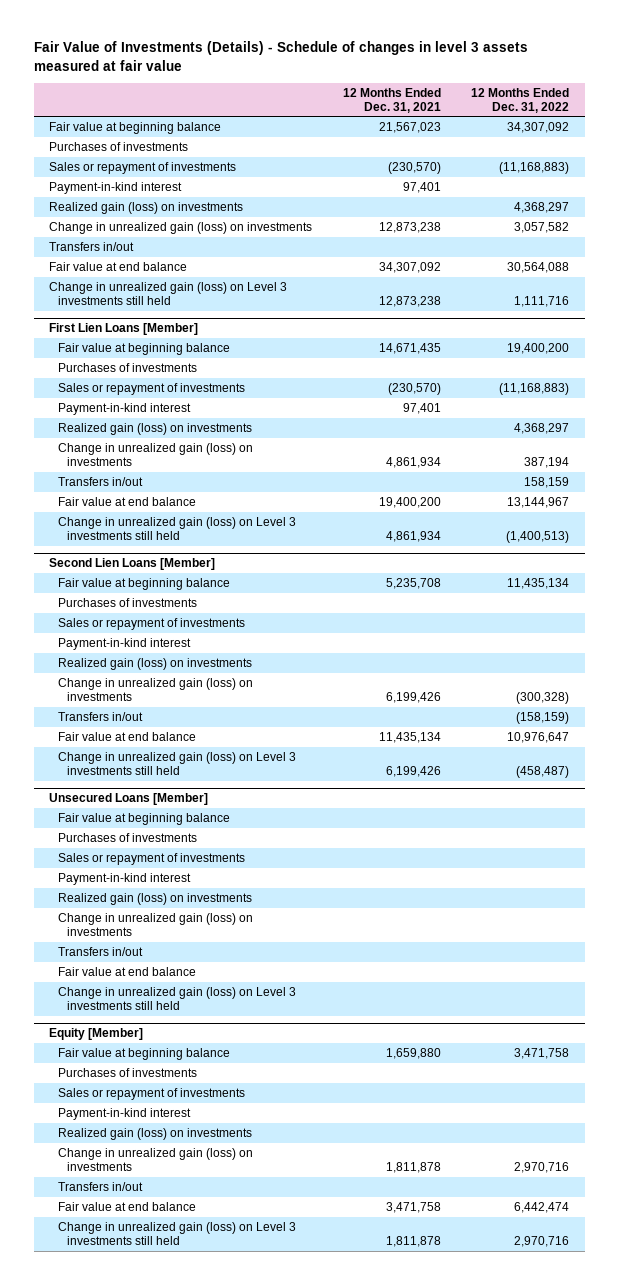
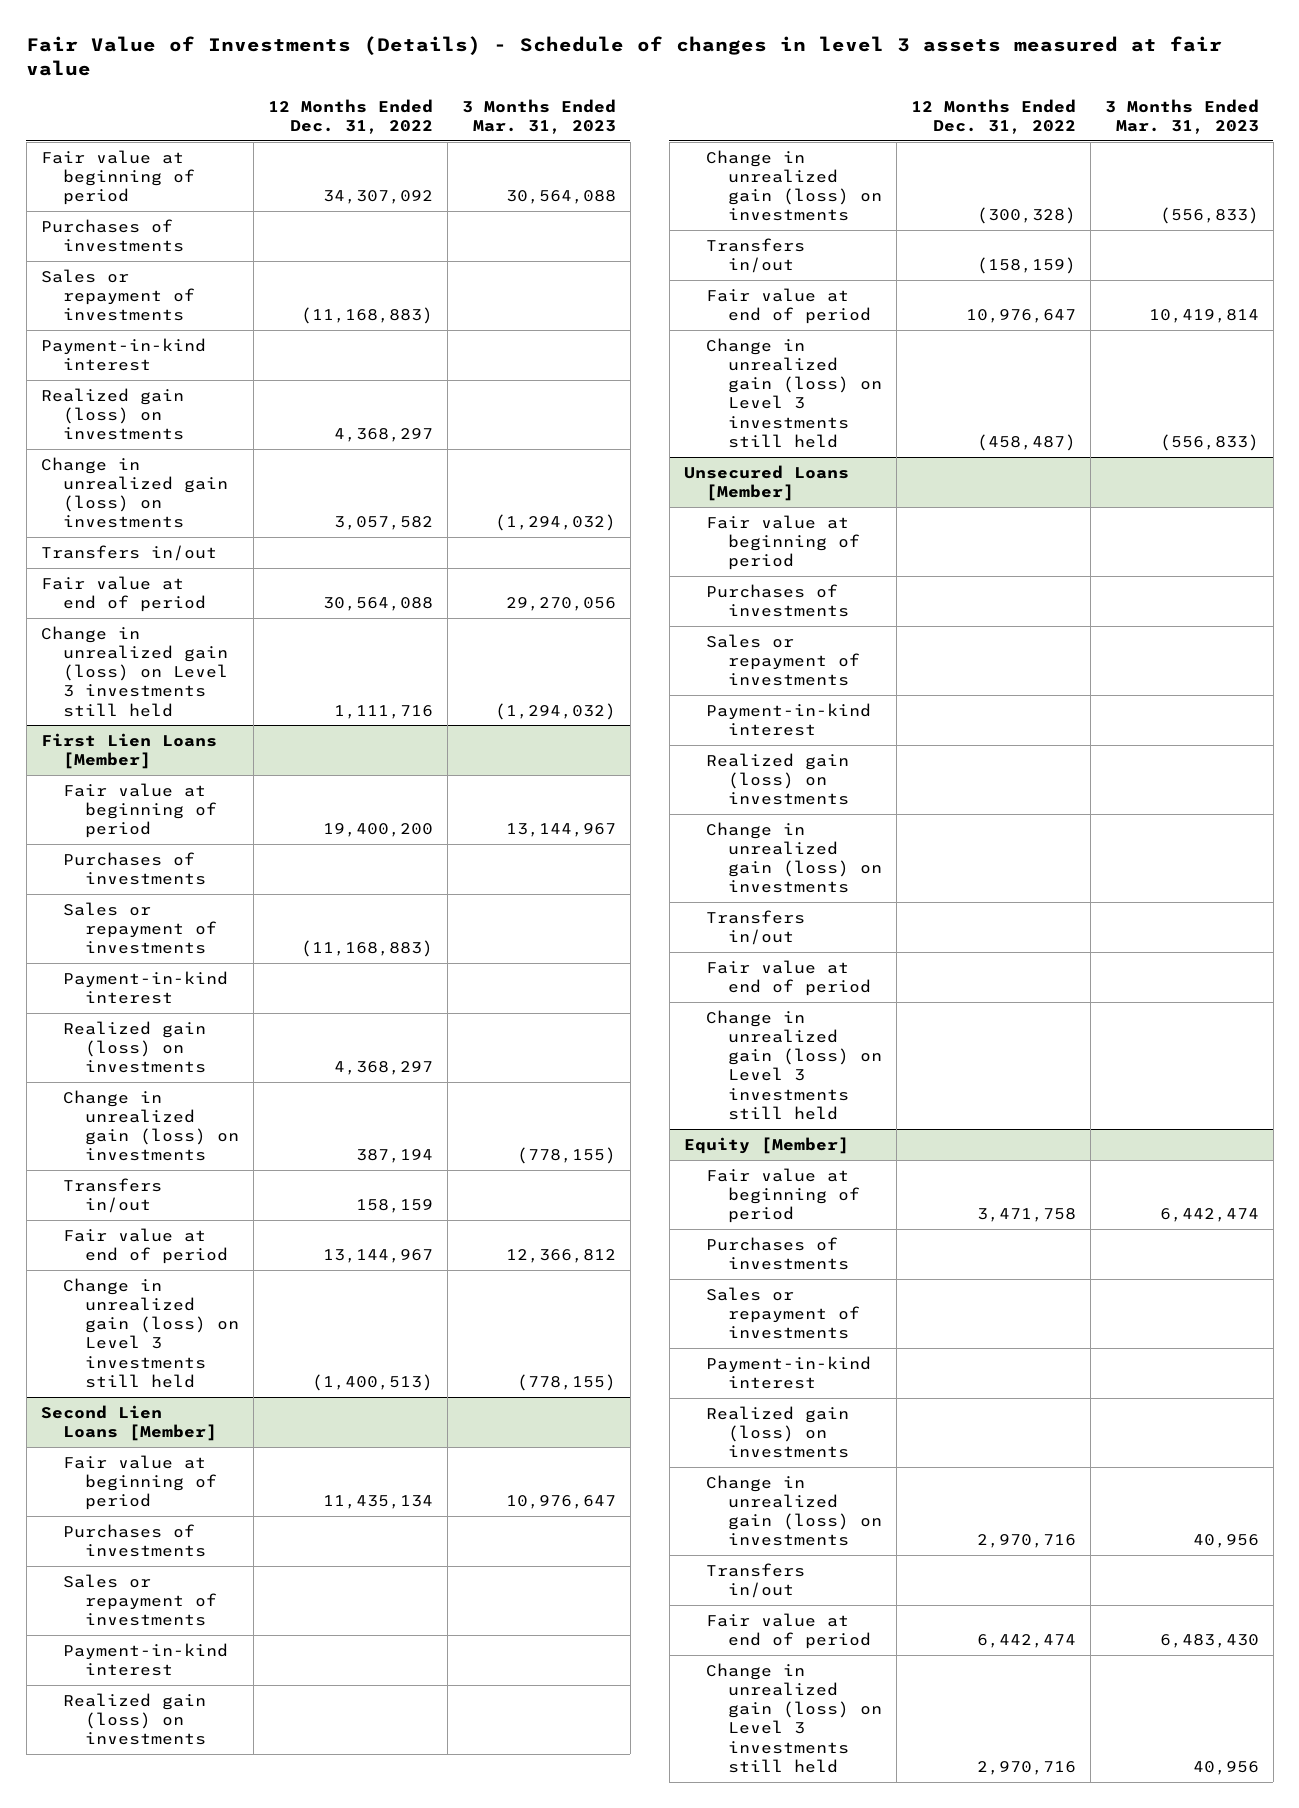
[342,87,441,113] 12 Months Ended Dec. 31, 2021 -> none
none -> [461,98,616,134] 3 Months Ended Mar. 31, 2023
[48,121,221,134] Fair value at beginning balance -> [40,149,195,206] Fair value at beginning of period
[48,261,187,271] Fair value at end balance -> [40,575,206,613] Fair value at end of period
[58,342,231,355] Fair value at beginning balance -> [62,782,218,839] Fair value at beginning of period
[58,496,197,506] Fair value at end balance -> [62,1227,229,1265] Fair value at end of period
[58,577,231,590] Fair value at beginning balance -> [62,1454,218,1511] Fair value at beginning of period
[58,731,197,741] Fair value at end balance -> [706,287,872,325] Fair value at end of period
[58,812,231,825] Fair value at beginning balance -> [706,514,861,571] Fair value at beginning of period
[58,966,197,976] Fair value at end balance -> [706,959,872,997] Fair value at end of period
[58,1047,231,1060] Fair value at beginning balance -> [706,1167,861,1224] Fair value at beginning of period
[58,1201,197,1211] Fair value at end balance -> [706,1612,872,1650] Fair value at end of period

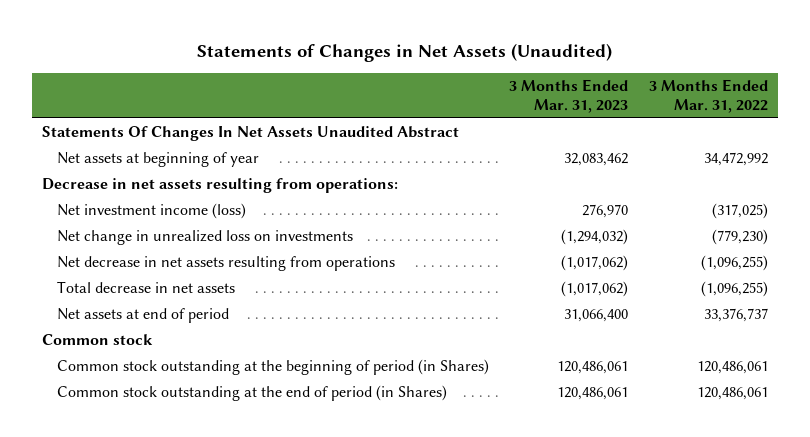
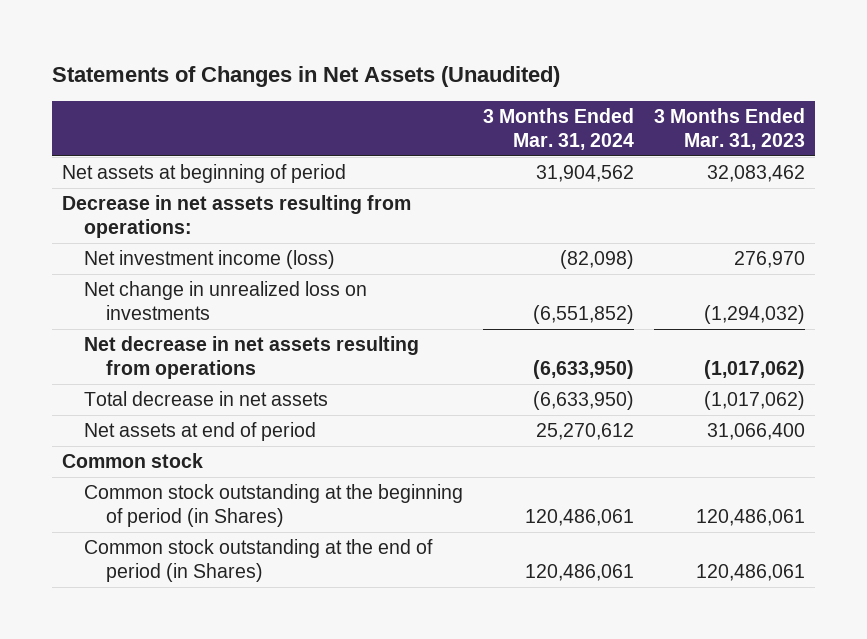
[648,79,768,114] 3 Months Ended Mar. 31, 2022 -> none
none -> [483,108,635,150] 3 Months Ended Mar. 31, 2024
[42,126,460,142] Statements Of Changes In Net Assets Unaudited Abstract -> none
[57,152,260,168] Net assets at beginning of year -> [61,164,346,184] Net assets at beginning of period

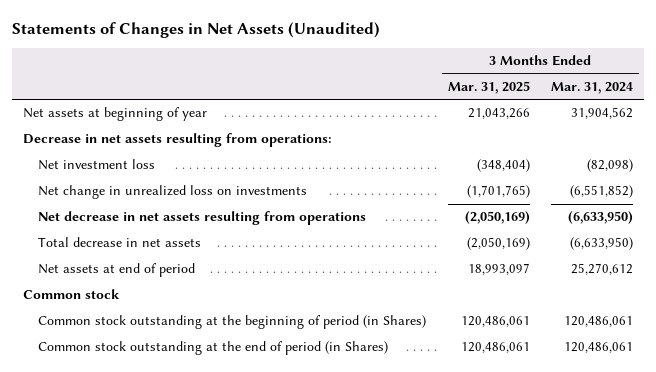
[654,108,806,150] 3 Months Ended Mar. 31, 2023 -> none
none -> [447,80,530,94] Mar. 31, 2025
[61,164,346,184] Net assets at beginning of period -> [22,107,207,122] Net assets at beginning of year
[84,250,336,270] Net investment income (loss) -> [37,159,155,171] Net investment loss

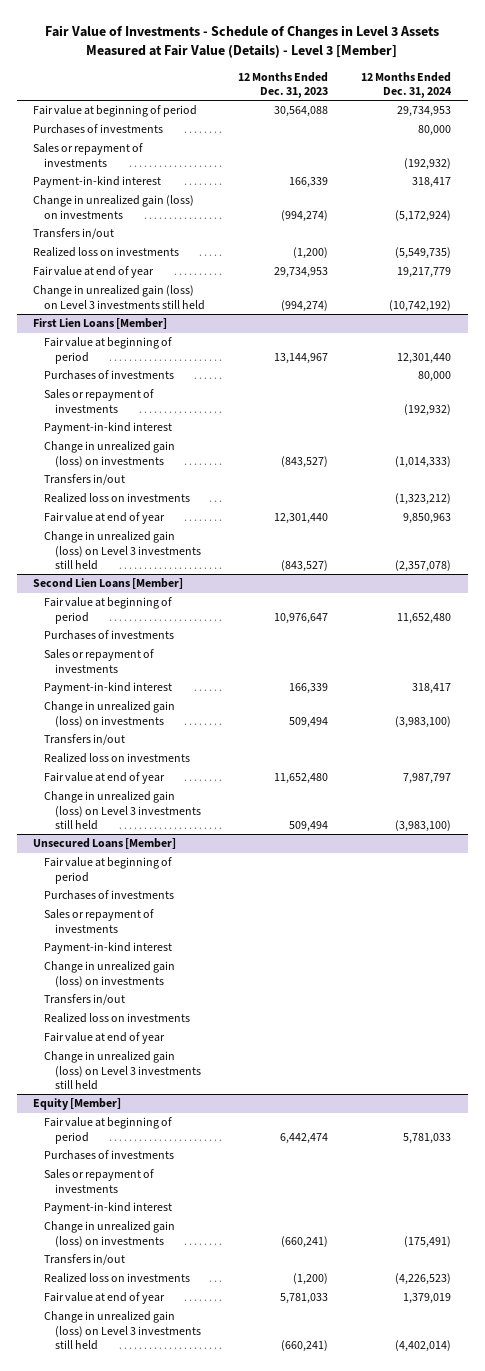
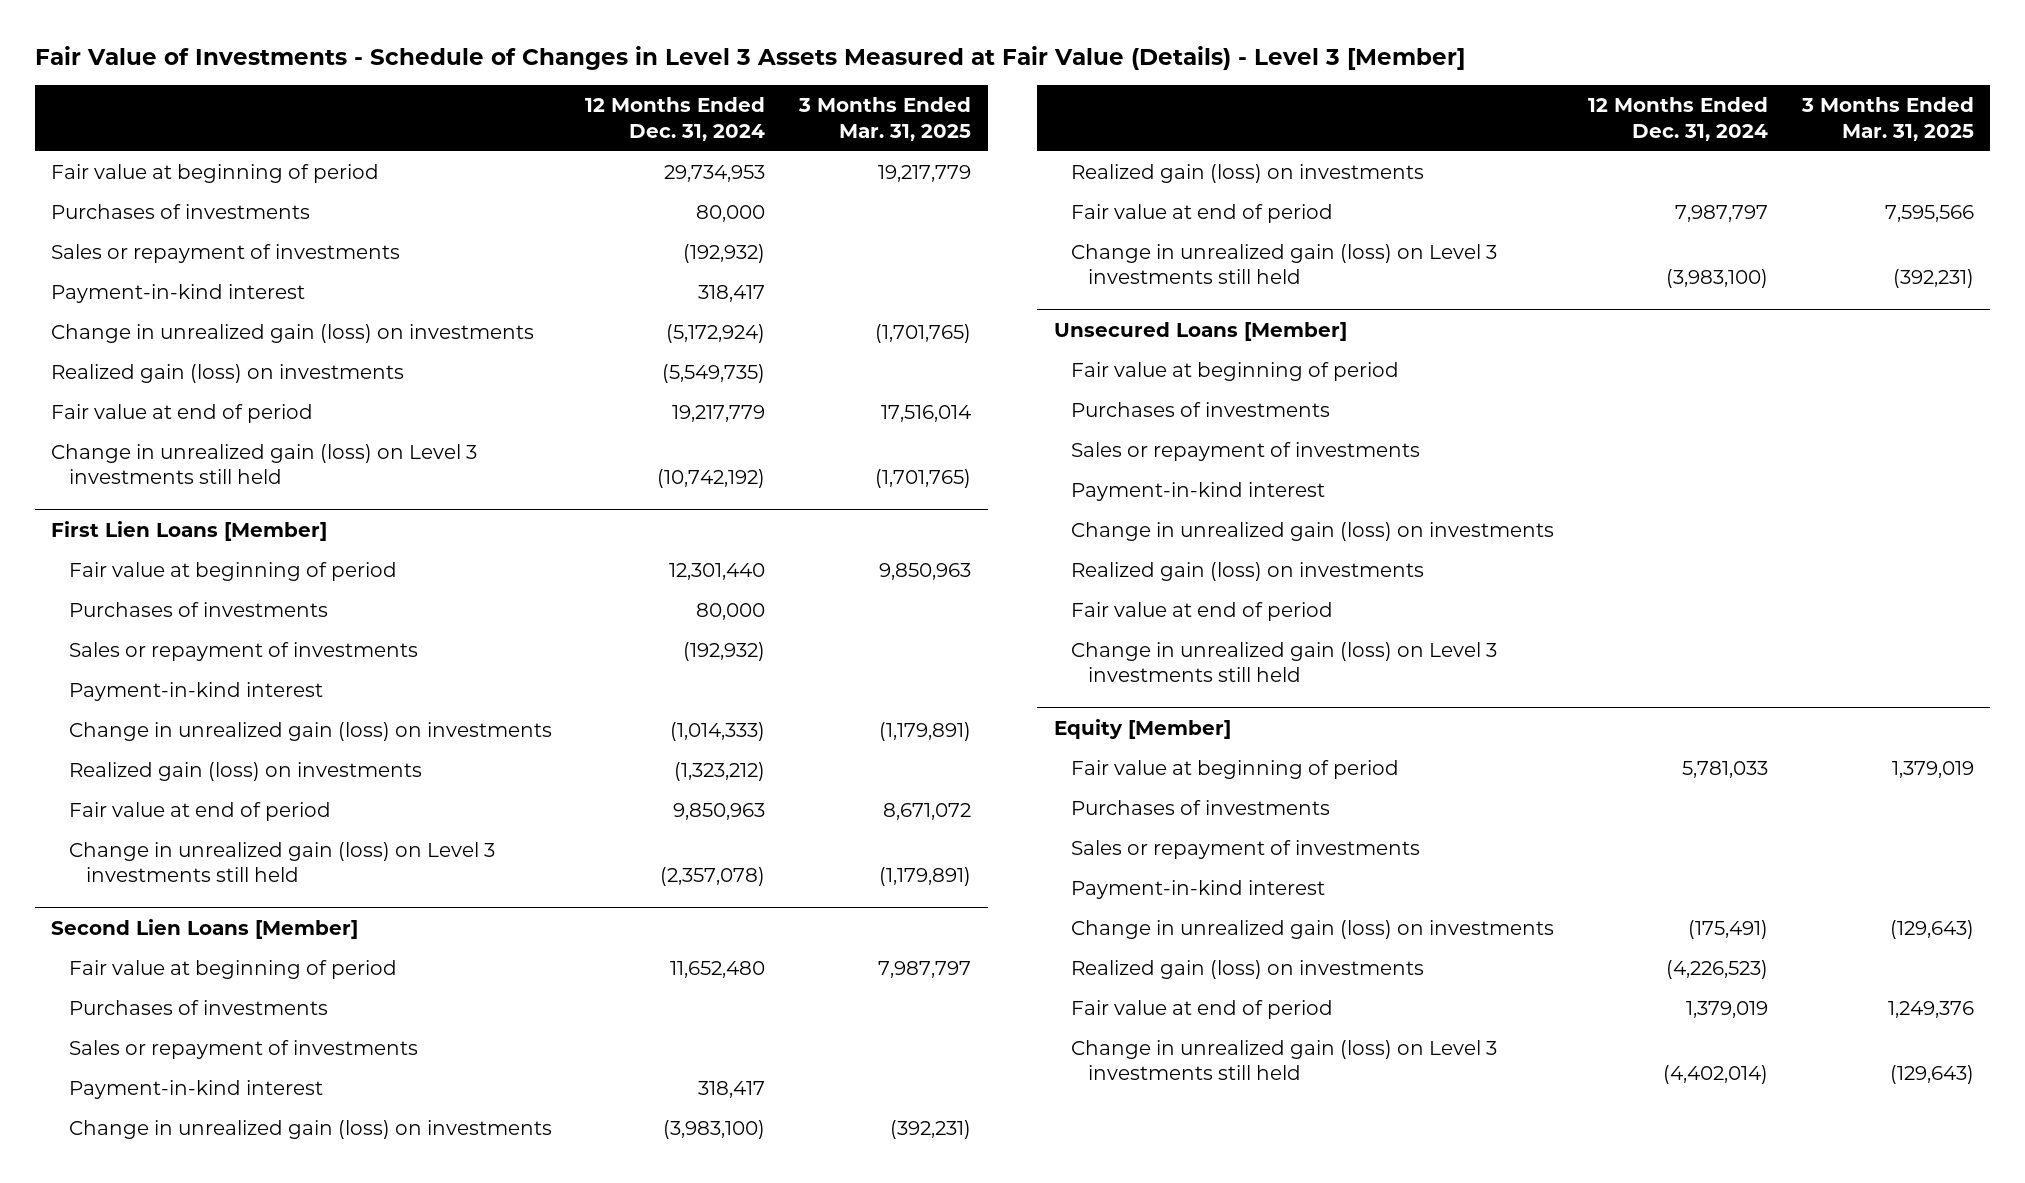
[238,71,329,98] 12 Months Ended Dec. 31, 2023 -> none
none -> [797,97,971,141] 3 Months Ended Mar. 31, 2025
[33,228,115,240] Transfers in/out -> none
[33,247,180,258] Realized loss on investments -> [51,363,405,383] Realized gain (loss) on investments
[33,266,155,279] Fair value at end of year -> [51,403,314,423] Fair value at end of period
[44,474,126,486] Transfers in/out -> none
[44,493,191,504] Realized loss on investments -> [68,761,422,781] Realized gain (loss) on investments
[44,512,166,525] Fair value at end of year -> [68,801,331,821] Fair value at end of period
[44,734,126,746] Transfers in/out -> none
[44,753,191,764] Realized loss on investments -> [1071,163,1425,183] Realized gain (loss) on investments
[44,772,166,785] Fair value at end of year -> [1071,203,1334,223] Fair value at end of period
[44,994,126,1006] Transfers in/out -> none
[44,1013,191,1024] Realized loss on investments -> [1071,561,1425,581] Realized gain (loss) on investments
[44,1032,166,1045] Fair value at end of year -> [1071,601,1334,621] Fair value at end of period
[44,1254,126,1266] Transfers in/out -> none
[44,1273,191,1284] Realized loss on investments -> [1071,959,1425,979] Realized gain (loss) on investments
[44,1292,166,1305] Fair value at end of year -> [1071,999,1334,1019] Fair value at end of period

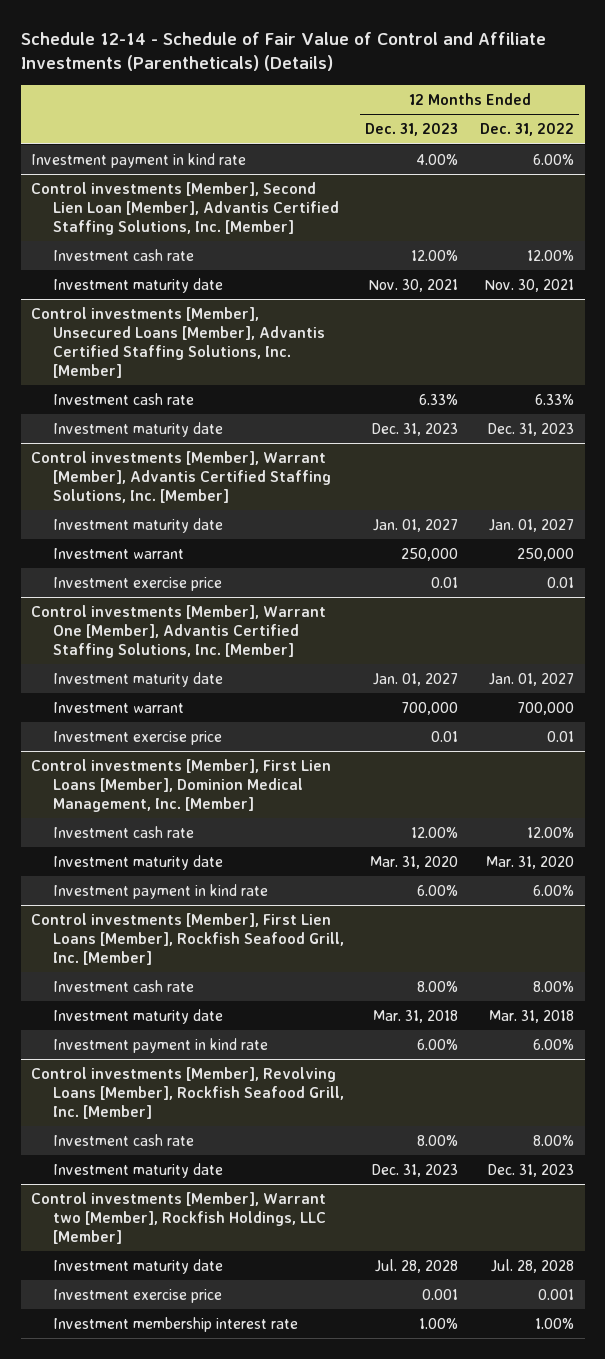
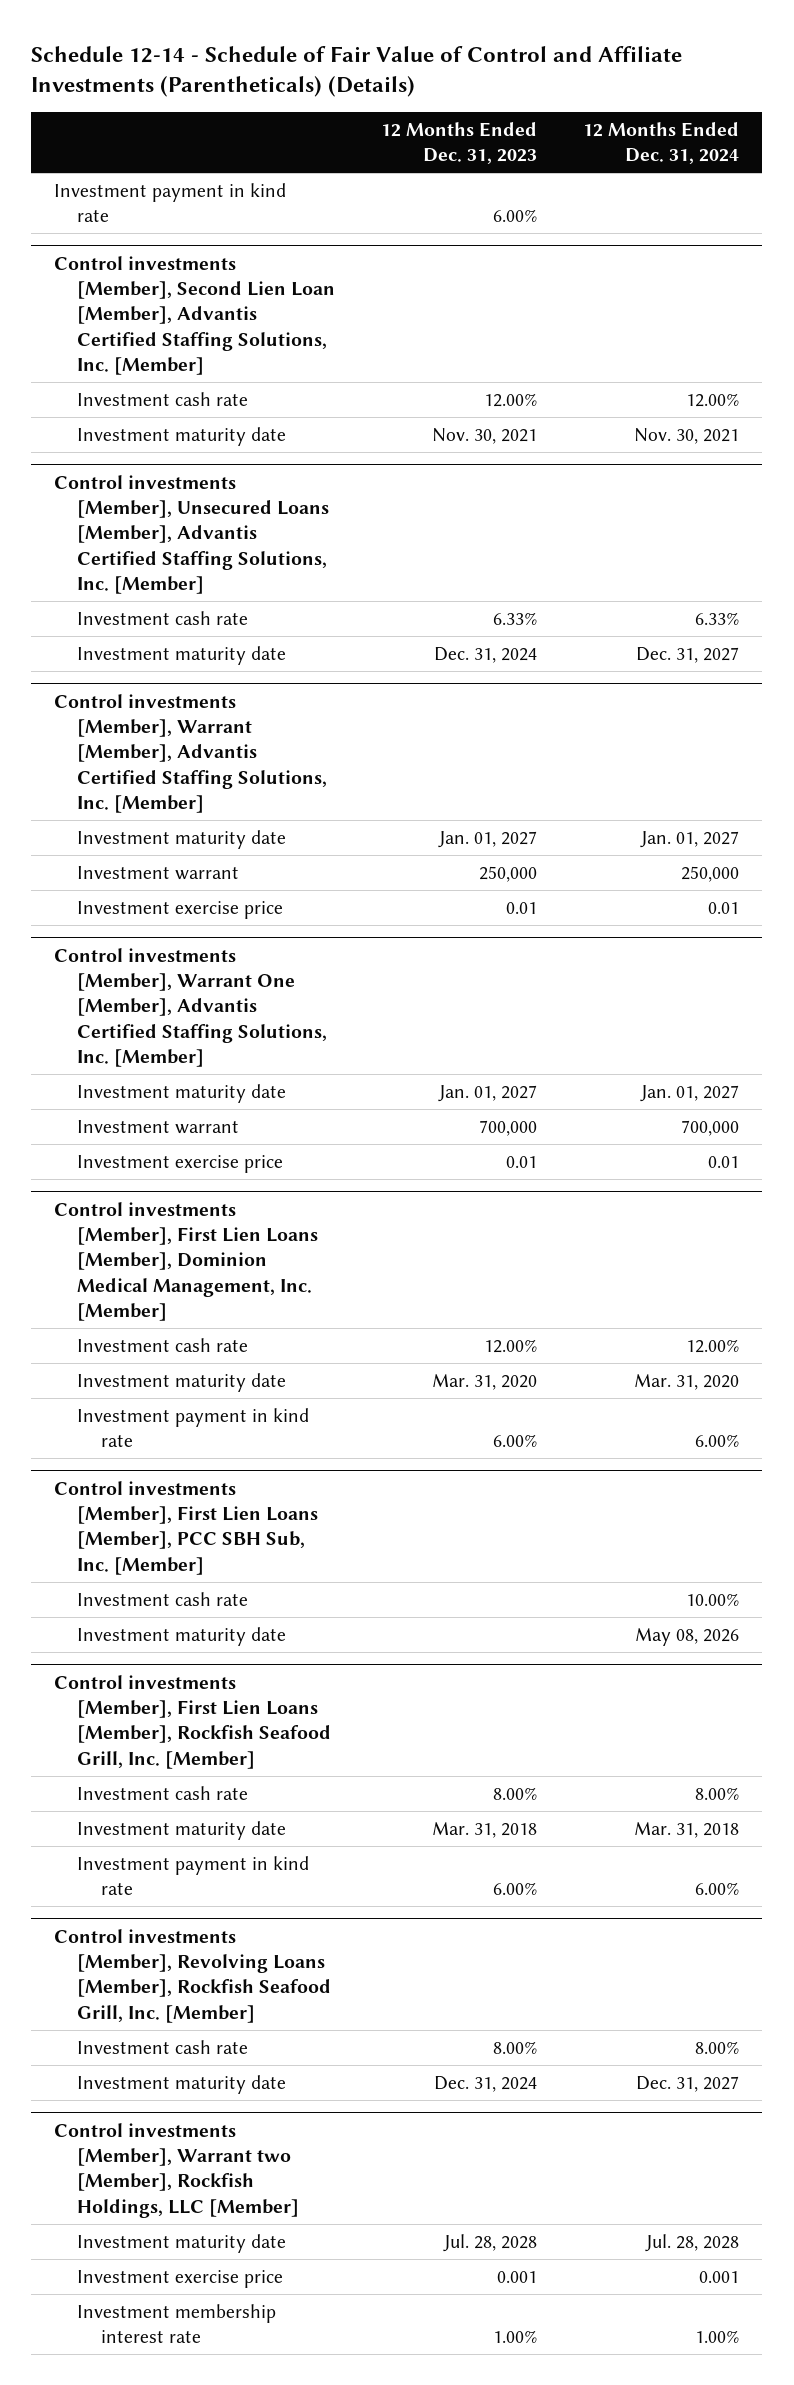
[480,123,575,137] Dec. 31, 2022 -> none
none -> [583,121,740,165] 12 Months Ended Dec. 31, 2024
[416,154,459,166] 4.00% -> [493,209,538,223] 6.00%
[371,423,459,437] Dec. 31, 2023 -> [434,646,538,663] Dec. 31, 2024
none -> [54,1480,319,1575] Control investments [Member], First Lien Loans [Member], PCC SBH Sub, Inc. [Member]
none -> [77,1591,249,1606] Investment cash rate
none -> [77,1626,287,1646] Investment maturity date
[371,1164,459,1178] Dec. 31, 2023 -> [434,2075,538,2092] Dec. 31, 2024

